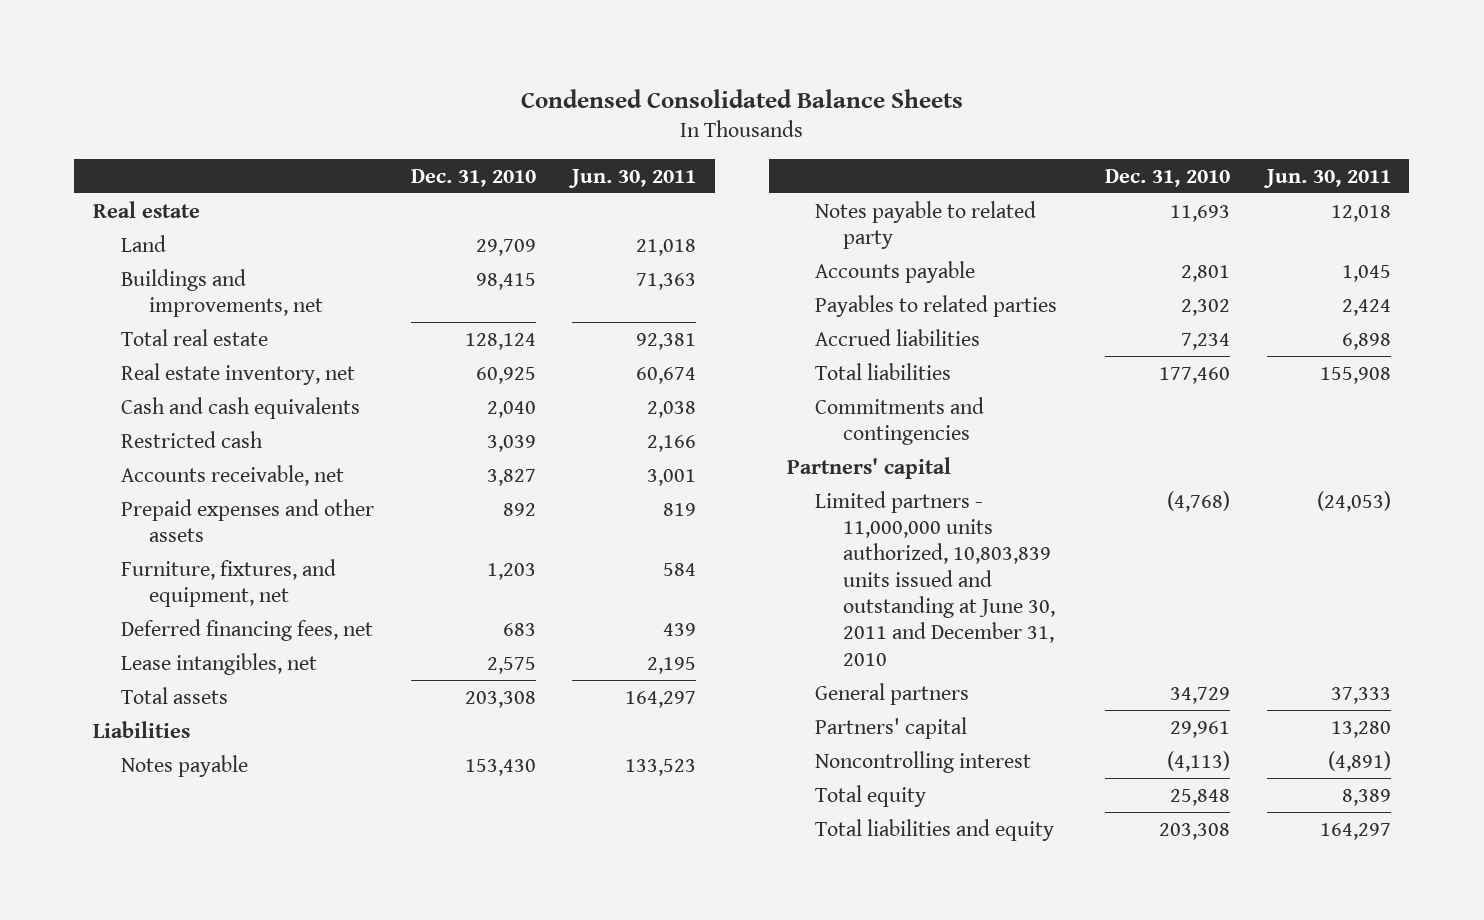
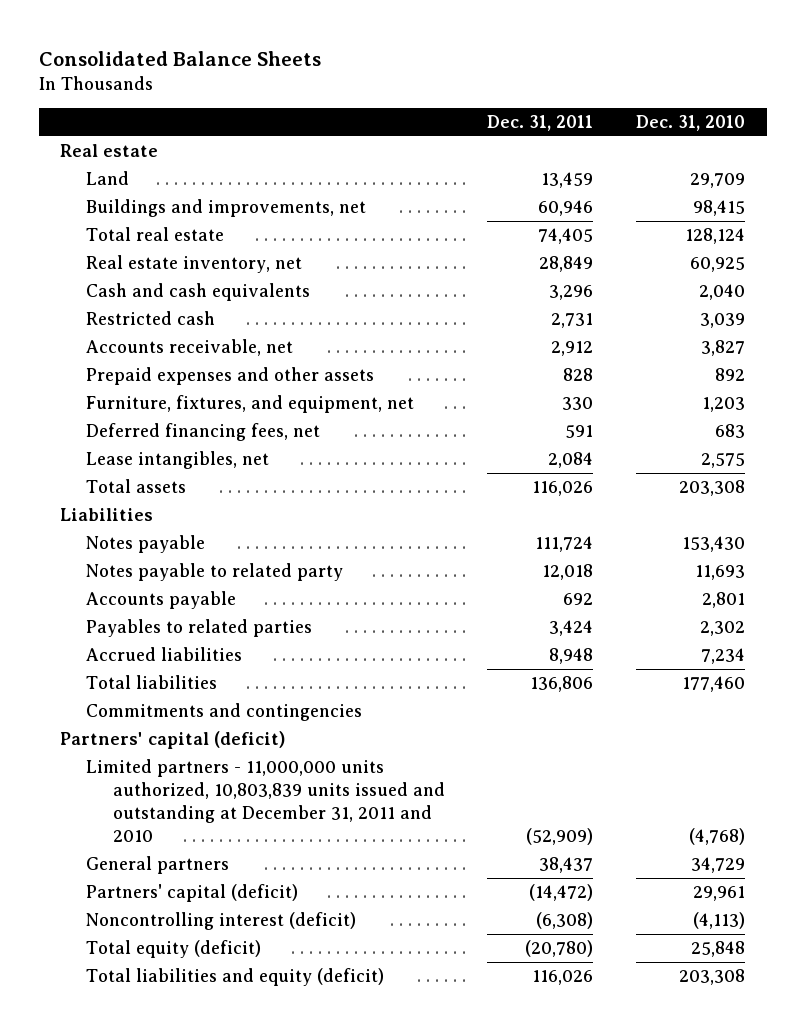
[520,88,963,108] Condensed Consolidated Balance Sheets -> [38,51,321,67] Consolidated Balance Sheets
[568,168,697,188] Jun. 30, 2011 -> none
none -> [487,115,594,132] Dec. 31, 2011
[787,456,952,479] Partners' capital -> [59,730,285,749] Partners' capital (deficit)
[815,490,1056,666] Limited partners - 11,000,000 units authorized, 10,803,839 units issued and outstanding at June 30, 2011 and December 31, 2010 -> [86,758,445,843] Limited partners - 11,000,000 units authorized, 10,803,839 units issued and outstanding at December 31, 2011 and 2010
[815,716,968,739] Partners' capital -> [86,883,299,902] Partners' capital (deficit)
[815,750,1032,773] Noncontrolling interest -> [86,911,357,930] Noncontrolling interest (deficit)
[815,784,927,807] Total equity -> [86,939,262,958] Total equity (deficit)
[815,818,1055,841] Total liabilities and equity -> [86,967,385,986] Total liabilities and equity (deficit)

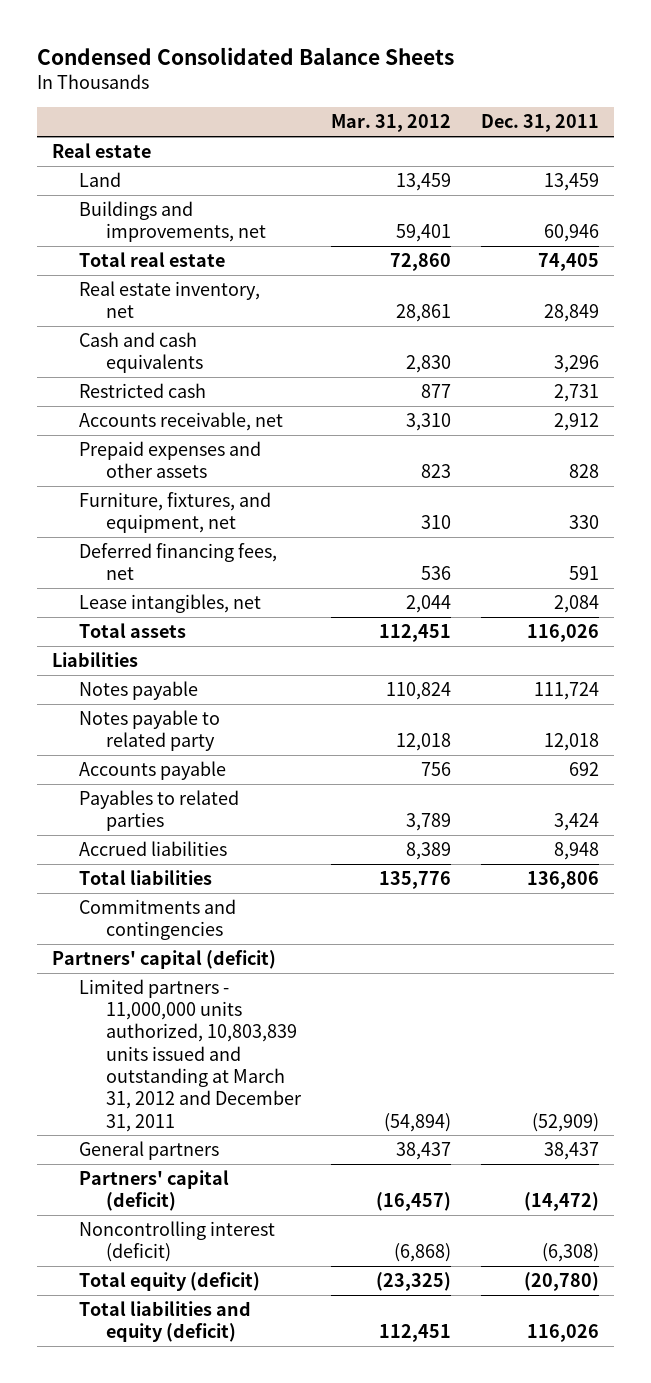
[38,51,321,67] Consolidated Balance Sheets -> [36,46,454,65] Condensed Consolidated Balance Sheets
[636,115,746,132] Dec. 31, 2010 -> none
none -> [331,114,452,133] Mar. 31, 2012
[86,758,445,843] Limited partners - 11,000,000 units authorized, 10,803,839 units issued and outstanding at December 31, 2011 and 2010 -> [78,978,302,1132] Limited partners - 11,000,000 units authorized, 10,803,839 units issued and outstanding at March 31, 2012 and December 31, 2011

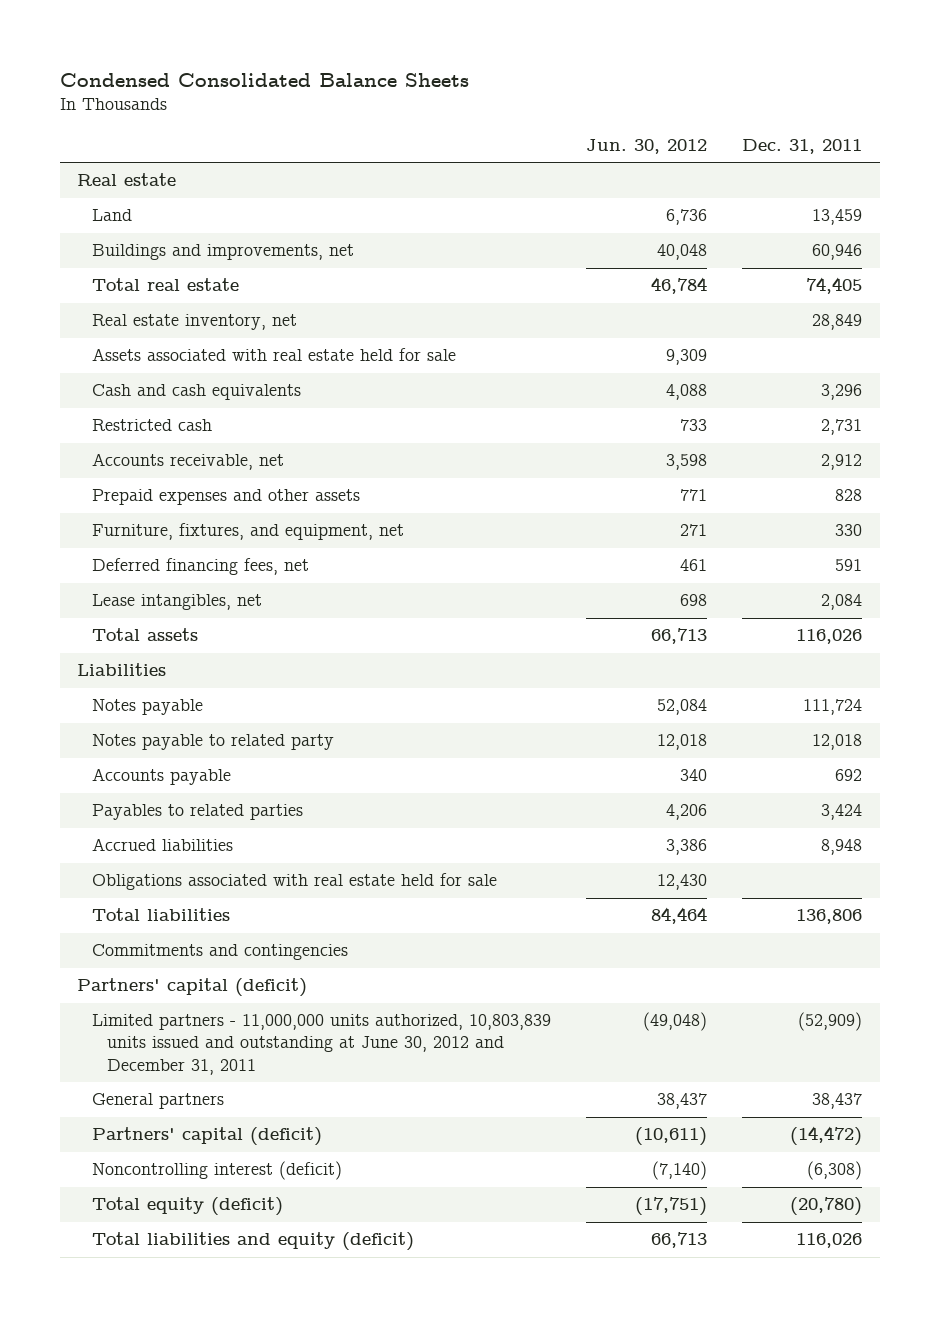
[331,114,452,133] Mar. 31, 2012 -> none
none -> [586,138,708,154] Jun. 30, 2012
none -> [92,348,457,362] Assets associated with real estate held for sale
none -> [92,873,498,891] Obligations associated with real estate held for sale
[78,978,302,1132] Limited partners - 11,000,000 units authorized, 10,803,839 units issued and outstanding at March 31, 2012 and December 31, 2011 -> [92,1014,552,1075] Limited partners - 11,000,000 units authorized, 10,803,839 units issued and outstanding at June 30, 2012 and December 31, 2011

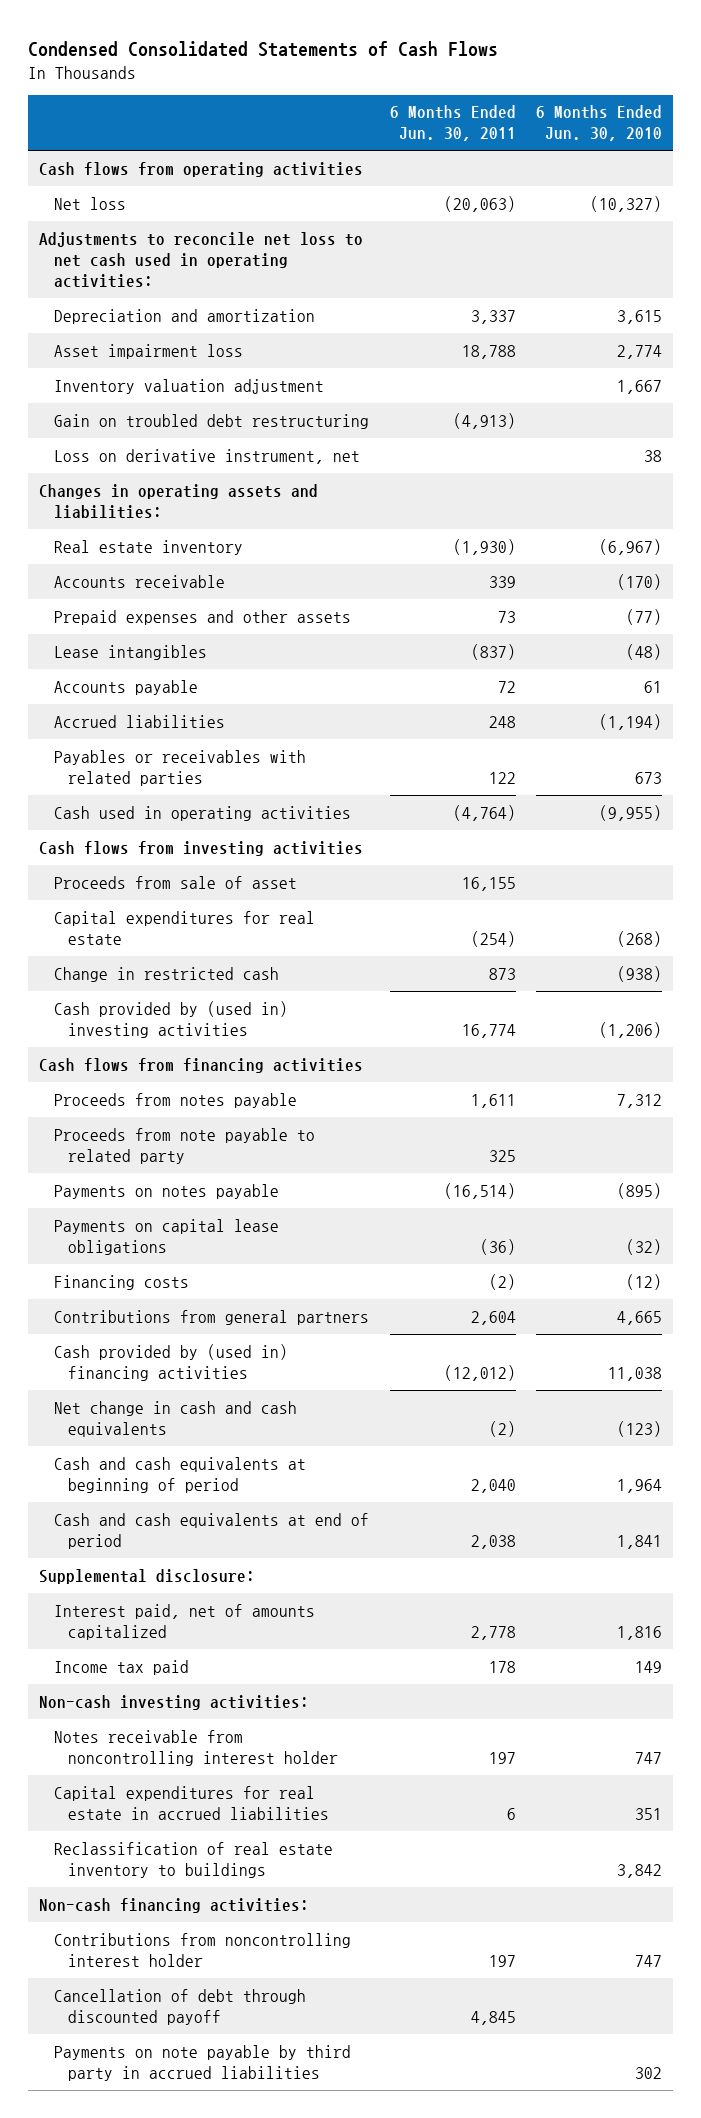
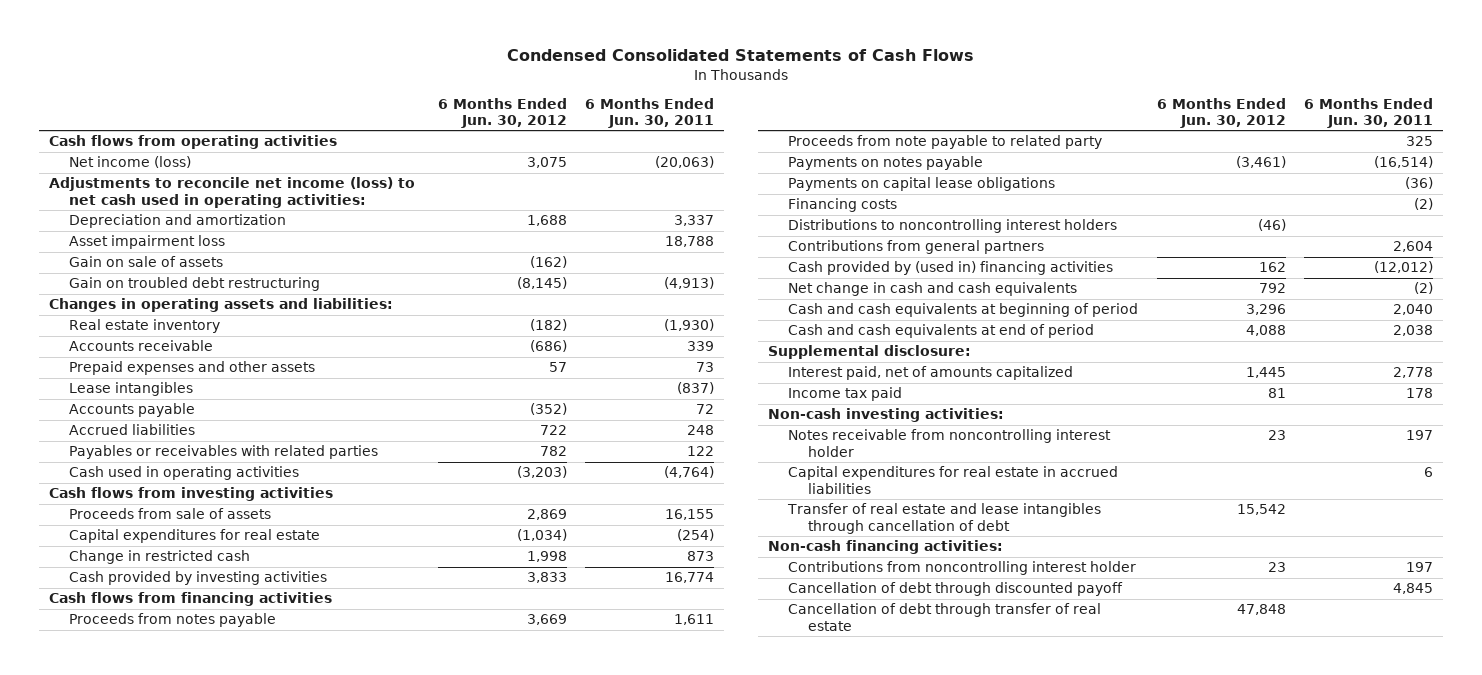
[536,105,663,142] 6 Months Ended Jun. 30, 2010 -> none
none -> [437,97,567,128] 6 Months Ended Jun. 30, 2012
[53,196,126,210] Net loss -> [68,156,191,169] Net income (loss)
[38,231,363,288] Adjustments to reconcile net loss to net cash used in operating activities: -> [48,177,415,208] Adjustments to reconcile net income (loss) to net cash used in operating activities:
[53,378,324,394] Inventory valuation adjustment -> none
none -> [68,256,223,268] Gain on sale of assets
[53,448,360,464] Loss on derivative instrument, net -> none
[53,875,297,889] Proceeds from sale of asset -> [68,508,271,520] Proceeds from sale of assets
[53,1000,288,1038] Cash provided by (used in) investing activities -> [68,571,327,586] Cash provided by investing activities
none -> [787,219,1117,234] Distributions to noncontrolling interest holders
[53,1841,333,1878] Reclassification of real estate inventory to buildings -> none
none -> [786,503,1101,534] Transfer of real estate and lease intangibles through cancellation of debt
[53,2044,351,2081] Payments on note payable by third party in accrued liabilities -> none
none -> [787,603,1101,631] Cancellation of debt through transfer of real estate

